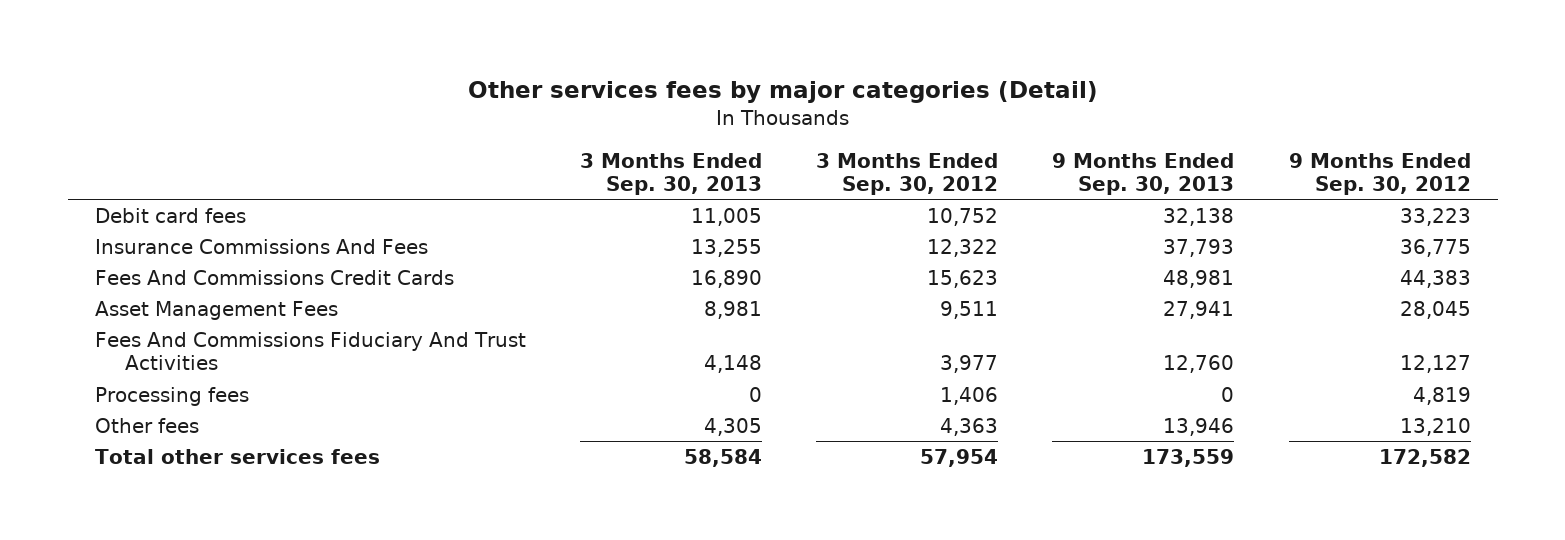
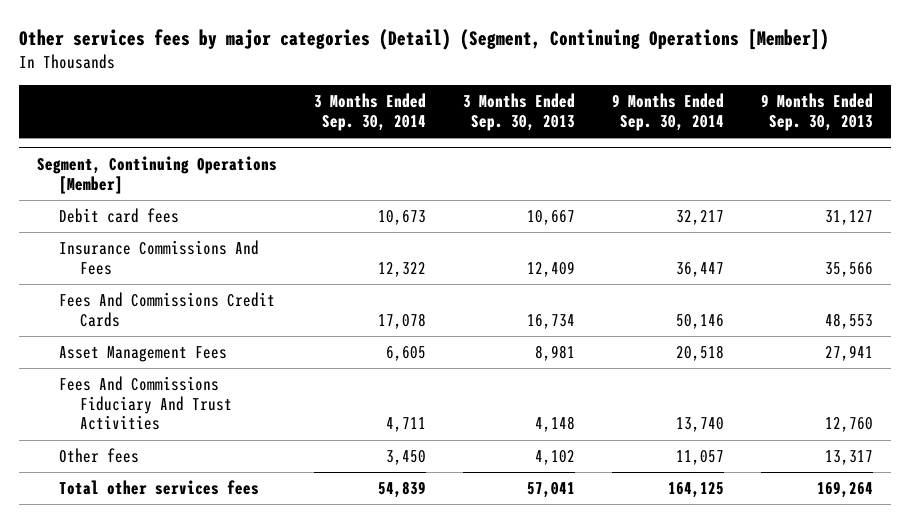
[467,81,1098,104] Other services fees by major categories (Detail) -> [18,28,829,50] Other services fees by major categories (Detail) (Segment, Continuing Operations [Member])
[816,152,999,196] 3 Months Ended Sep. 30, 2012 -> none
[1288,152,1471,196] 9 Months Ended Sep. 30, 2012 -> none
none -> [314,93,427,131] 3 Months Ended Sep. 30, 2014
none -> [611,93,724,131] 9 Months Ended Sep. 30, 2014
none -> [37,156,278,194] Segment, Continuing Operations [Member]
[690,207,762,226] 11,005 -> [526,210,575,226] 10,667
[1163,207,1235,226] 32,138 -> [824,210,873,226] 31,127
[690,238,762,257] 13,255 -> [526,260,575,277] 12,409
[1163,238,1235,257] 37,793 -> [824,261,873,277] 35,566
[690,269,762,288] 16,890 -> [526,313,575,329] 16,734
[1163,269,1235,288] 48,981 -> [824,312,873,329] 48,553
[94,386,249,406] Processing fees -> none
[703,417,762,436] 4,305 -> [534,450,575,466] 4,102
[1163,417,1235,436] 13,946 -> [824,450,873,466] 13,317
[683,448,762,467] 58,584 -> [526,482,575,499] 57,041
[1142,448,1235,467] 173,559 -> [816,481,873,499] 169,264

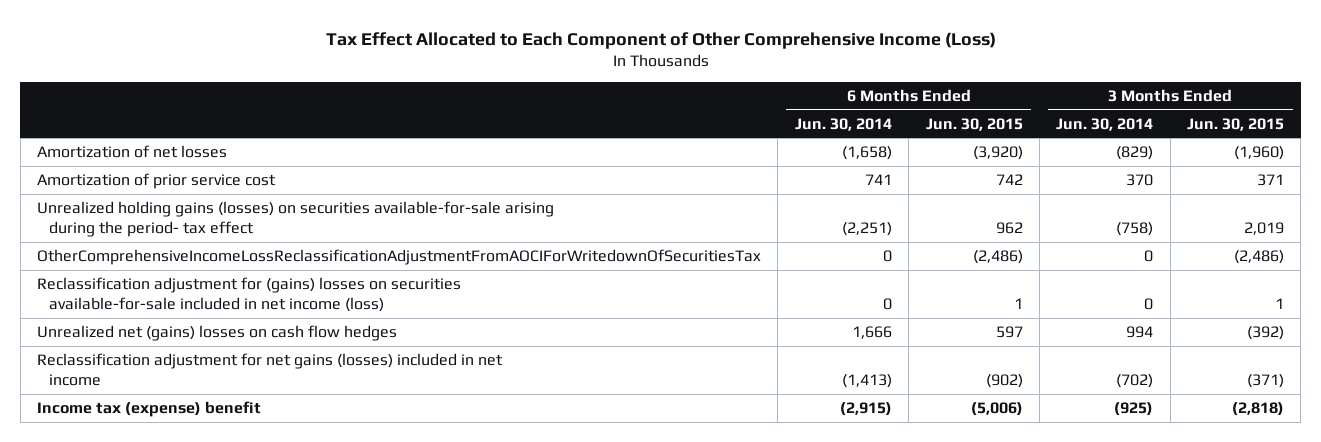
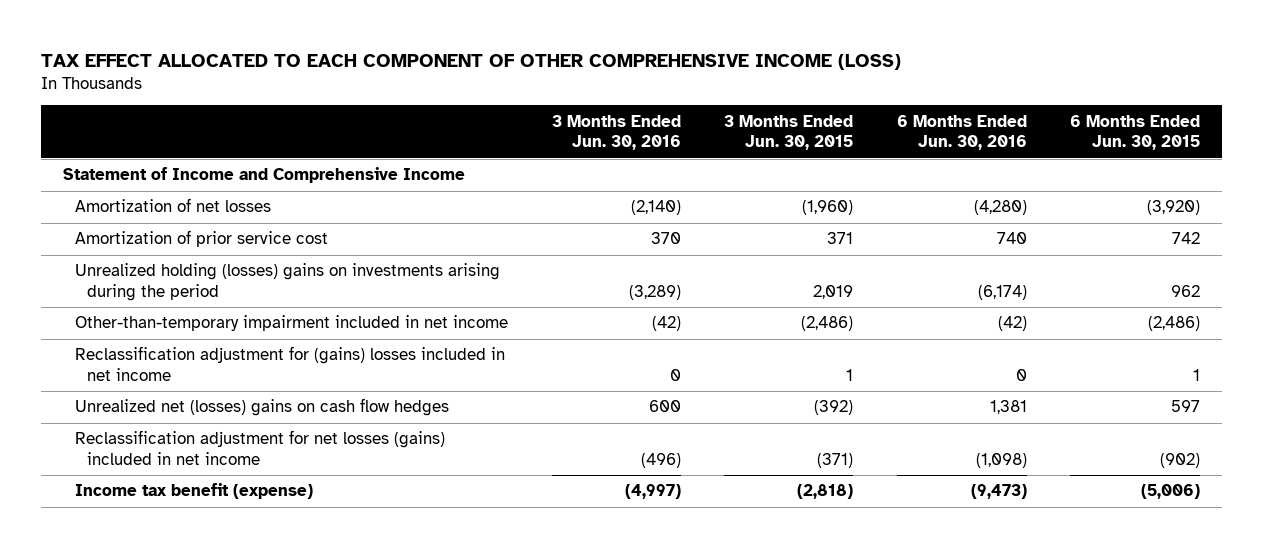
[325,31,996,49] Tax Effect Allocated to Each Component of Other Comprehensive Income (Loss) -> [41,53,902,70] TAX EFFECT ALLOCATED TO EACH COMPONENT OF OTHER COMPREHENSIVE INCOME (LOSS)
[794,117,892,131] Jun. 30, 2014 -> none
[1056,117,1154,131] Jun. 30, 2014 -> none
none -> [551,114,681,151] 3 Months Ended Jun. 30, 2016
none -> [896,114,1027,151] 6 Months Ended Jun. 30, 2016
none -> [63,167,466,184] Statement of Income and Comprehensive Income
[37,201,555,238] Unrealized holding gains (losses) on securities available-for-sale arising during the period- tax effect -> [75,263,501,301] Unrealized holding (losses) gains on investments arising during the period
[37,249,762,266] OtherComprehensiveIncomeLossReclassificationAdjustmentFromAOCIForWritedownOfSecuritiesTax -> [75,315,509,332] Other-than-temporary impairment included in net income
[37,277,462,313] Reclassification adjustment for (gains) losses on securities available-for-sale included in net income (loss) -> [75,346,506,381] Reclassification adjustment for (gains) losses included in net income
[37,325,398,342] Unrealized net (gains) losses on cash flow hedges -> [75,398,450,417] Unrealized net (losses) gains on cash flow hedges
[37,353,504,387] Reclassification adjustment for net gains (losses) included in net income -> [75,430,446,465] Reclassification adjustment for net losses (gains) included in net income
[37,401,262,418] Income tax (expense) benefit -> [75,483,314,500] Income tax benefit (expense)

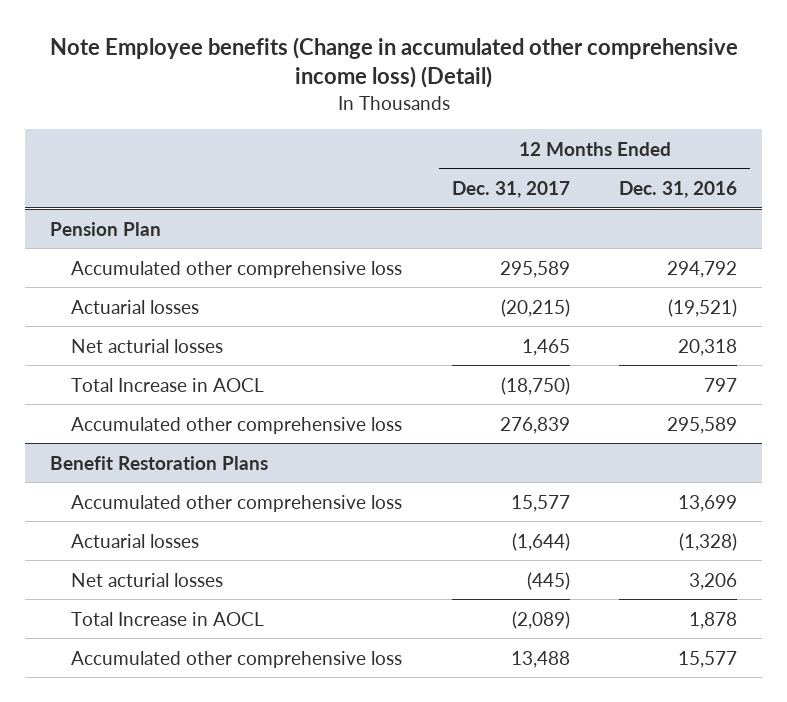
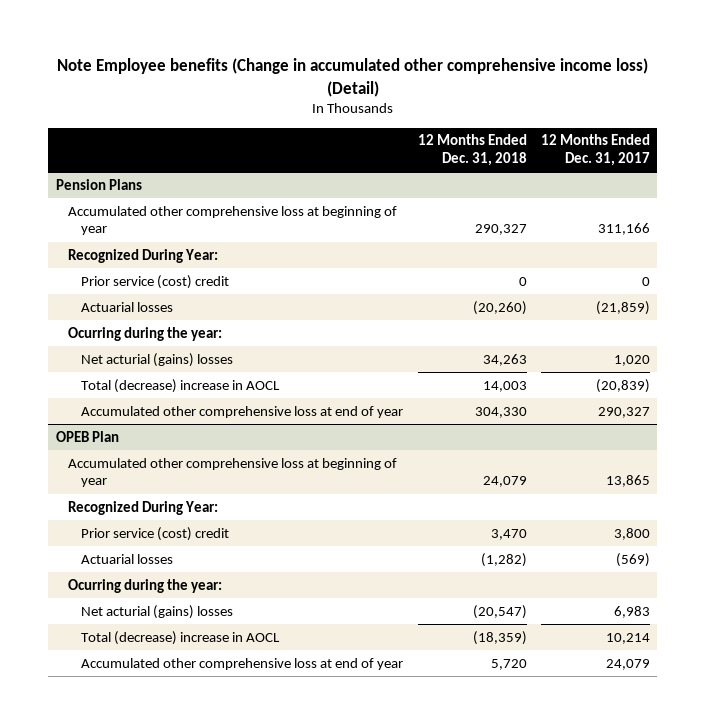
[619,180,738,198] Dec. 31, 2016 -> none
none -> [417,134,527,167] 12 Months Ended Dec. 31, 2018
[49,455,268,470] Benefit Restoration Plans -> none
[49,221,161,236] Pension Plan -> [55,178,142,190] Pension Plans
[70,260,402,278] Accumulated other comprehensive loss -> [68,205,398,236] Accumulated other comprehensive loss at beginning of year
[499,260,570,278] 295,589 -> [598,223,651,236] 311,166
none -> [68,248,219,263] Recognized During Year:
none -> [80,274,229,289] Prior service (cost) credit
[500,298,570,317] (20,215) -> [596,300,651,315] (21,859)
none -> [68,326,223,341] Ocurring during the year:
[70,338,223,353] Net acturial losses -> [80,352,233,367] Net acturial (gains) losses
[521,338,570,356] 1,465 -> [614,354,651,366] 1,020
[70,377,264,392] Total Increase in AOCL -> [80,378,280,393] Total (decrease) increase in AOCL
[500,376,570,395] (18,750) -> [596,378,651,393] (20,839)
[70,416,402,434] Accumulated other comprehensive loss -> [80,405,403,418] Accumulated other comprehensive loss at end of year
[499,416,570,434] 276,839 -> [598,406,651,418] 290,327
none -> [55,430,119,442] OPEB Plan
[70,494,402,512] Accumulated other comprehensive loss -> [68,457,398,488] Accumulated other comprehensive loss at beginning of year
[510,494,570,512] 15,577 -> [606,475,651,488] 13,865
none -> [68,500,219,515] Recognized During Year:
none -> [80,526,229,541] Prior service (cost) credit
[511,532,570,551] (1,644) -> [616,552,651,567] (569)
none -> [68,578,223,593] Ocurring during the year:
[70,572,223,587] Net acturial losses -> [80,604,233,619] Net acturial (gains) losses
[526,571,570,590] (445) -> [614,605,651,618] 6,983
[70,611,264,626] Total Increase in AOCL -> [80,630,280,645] Total (decrease) increase in AOCL
[511,610,570,629] (2,089) -> [606,632,651,644] 10,214
[70,650,402,668] Accumulated other comprehensive loss -> [80,657,403,670] Accumulated other comprehensive loss at end of year
[510,650,570,668] 13,488 -> [606,658,651,670] 24,079

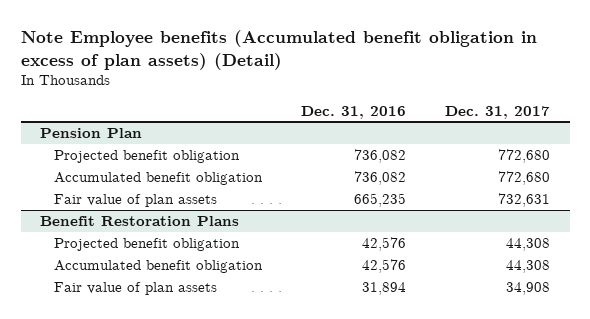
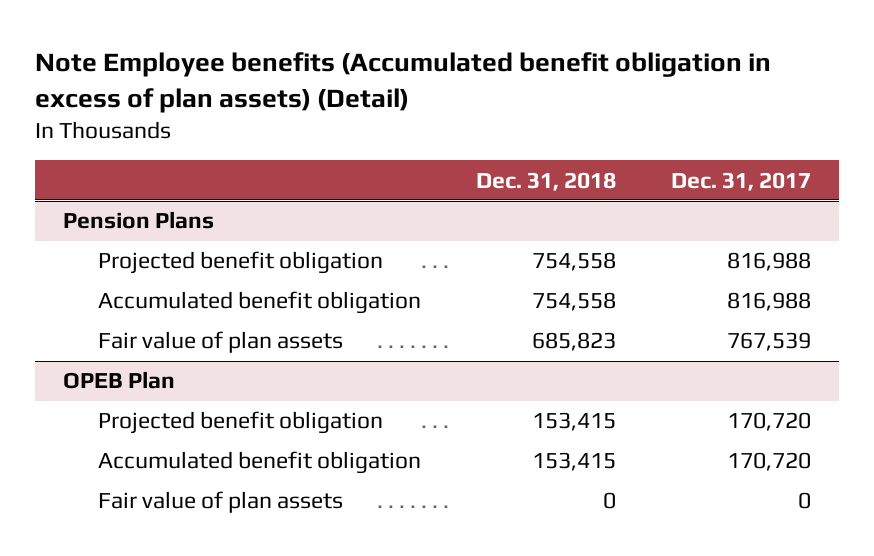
[301,105,407,119] Dec. 31, 2016 -> none
none -> [476,171,617,191] Dec. 31, 2018
[40,215,240,226] Benefit Restoration Plans -> none
[40,127,143,138] Pension Plan -> [62,211,214,230] Pension Plans
[498,148,551,163] 772,680 -> [727,252,812,272] 816,988
[498,170,551,185] 772,680 -> [727,292,812,312] 816,988
[498,192,551,207] 732,631 -> [727,332,812,352] 767,539
none -> [62,371,175,390] OPEB Plan
[506,237,551,251] 44,308 -> [727,412,812,432] 170,720
[506,259,551,273] 44,308 -> [727,452,812,472] 170,720
[506,281,551,295] 34,908 -> [798,492,812,510] 0

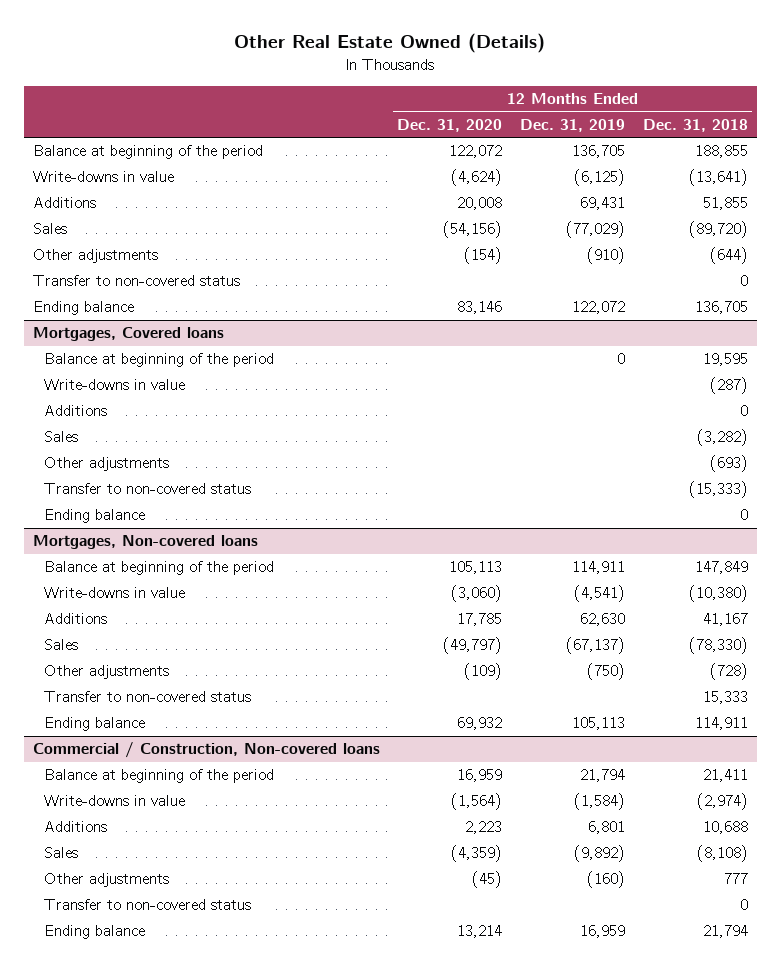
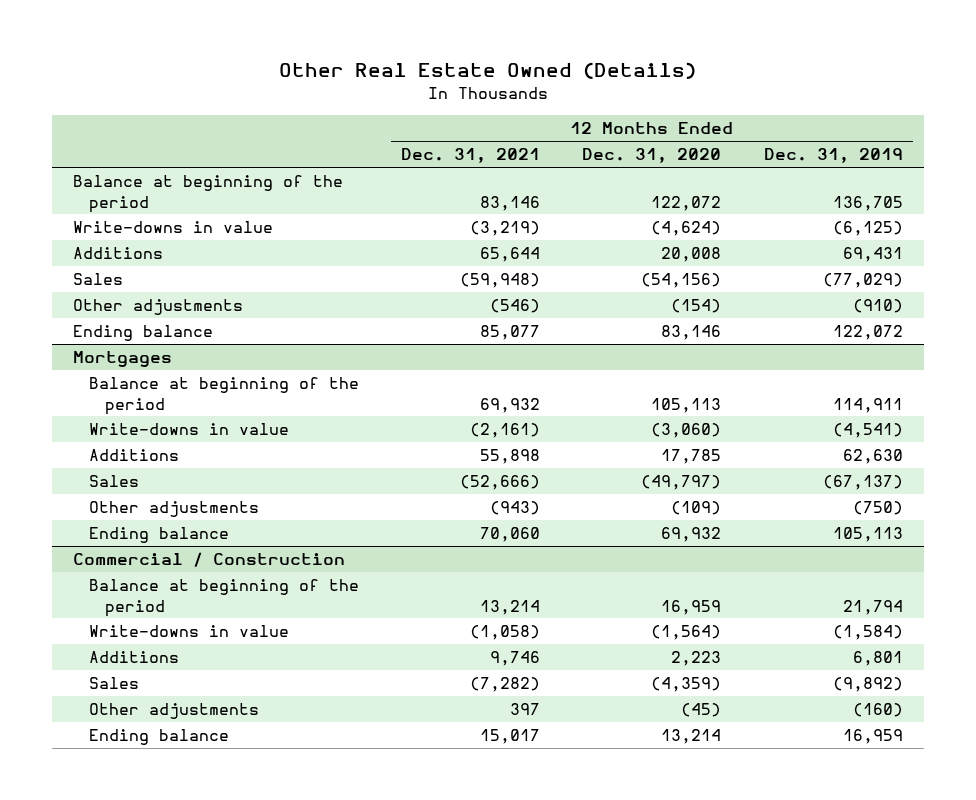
[642,119,748,133] Dec. 31, 2018 -> none
none -> [401,148,541,164] Dec. 31, 2021
[32,275,240,287] Transfer to non-covered status -> none
[32,327,224,342] Mortgages, Covered loans -> none
[44,353,275,368] Balance at beginning of the period -> none
[44,379,186,391] Write-downs in value -> none
[44,405,108,417] Additions -> none
[44,431,79,443] Sales -> none
[44,457,170,472] Other adjustments -> none
[44,483,252,495] Transfer to non-covered status -> none
[44,509,146,524] Ending balance -> none
[32,535,258,550] Mortgages, Non-covered loans -> none
none -> [73,351,173,368] Mortgages
[44,691,252,703] Transfer to non-covered status -> none
[32,742,380,759] Commercial / Construction, Non-covered loans -> none
none -> [73,552,346,568] Commercial / Construction
[44,899,252,911] Transfer to non-covered status -> none

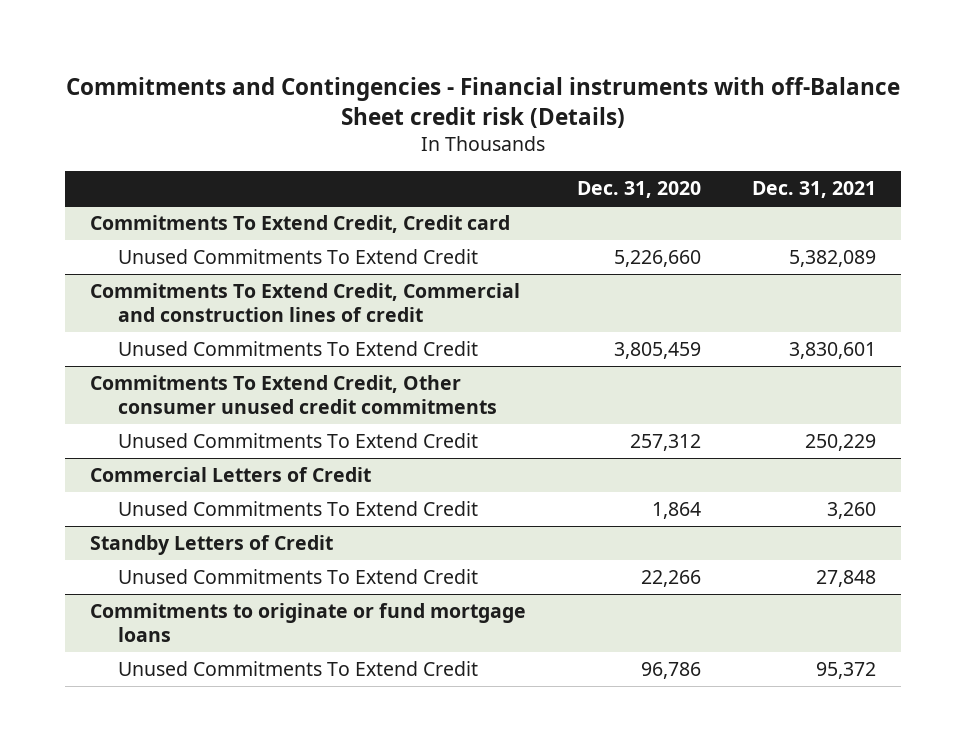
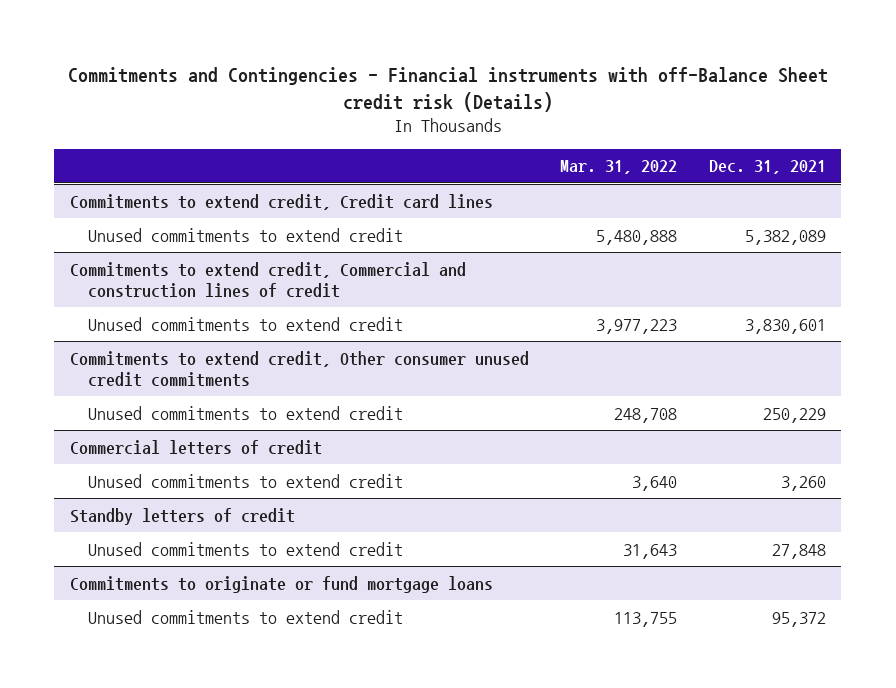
[576,180,701,198] Dec. 31, 2020 -> none
none -> [560,160,678,175] Mar. 31, 2022
[90,215,511,234] Commitments To Extend Credit, Credit card -> [69,193,493,210] Commitments to extend credit, Credit card lines
[117,249,478,265] Unused Commitments To Extend Credit -> [88,227,404,242] Unused commitments to extend credit
[90,283,521,322] Commitments To Extend Credit, Commercial and construction lines of credit -> [69,261,466,298] Commitments to extend credit, Commercial and construction lines of credit
[117,341,478,357] Unused Commitments To Extend Credit -> [88,316,404,331] Unused commitments to extend credit
[90,375,497,414] Commitments To Extend Credit, Other consumer unused credit commitments -> [69,350,529,387] Commitments to extend credit, Other consumer unused credit commitments
[117,433,478,449] Unused Commitments To Extend Credit -> [88,405,404,420] Unused commitments to extend credit
[90,467,372,483] Commercial Letters of Credit -> [69,439,322,455] Commercial letters of credit
[117,501,478,517] Unused Commitments To Extend Credit -> [88,473,404,488] Unused commitments to extend credit
[90,535,334,556] Standby Letters of Credit -> [69,507,295,525] Standby letters of credit
[117,569,478,585] Unused Commitments To Extend Credit -> [88,541,404,556] Unused commitments to extend credit
[117,661,478,677] Unused Commitments To Extend Credit -> [88,609,404,624] Unused commitments to extend credit

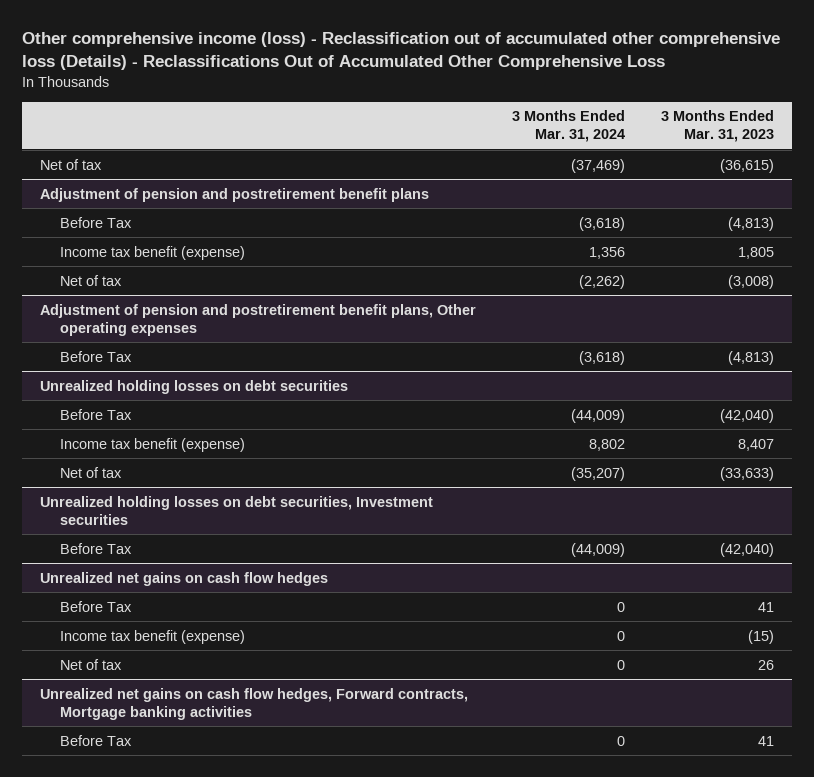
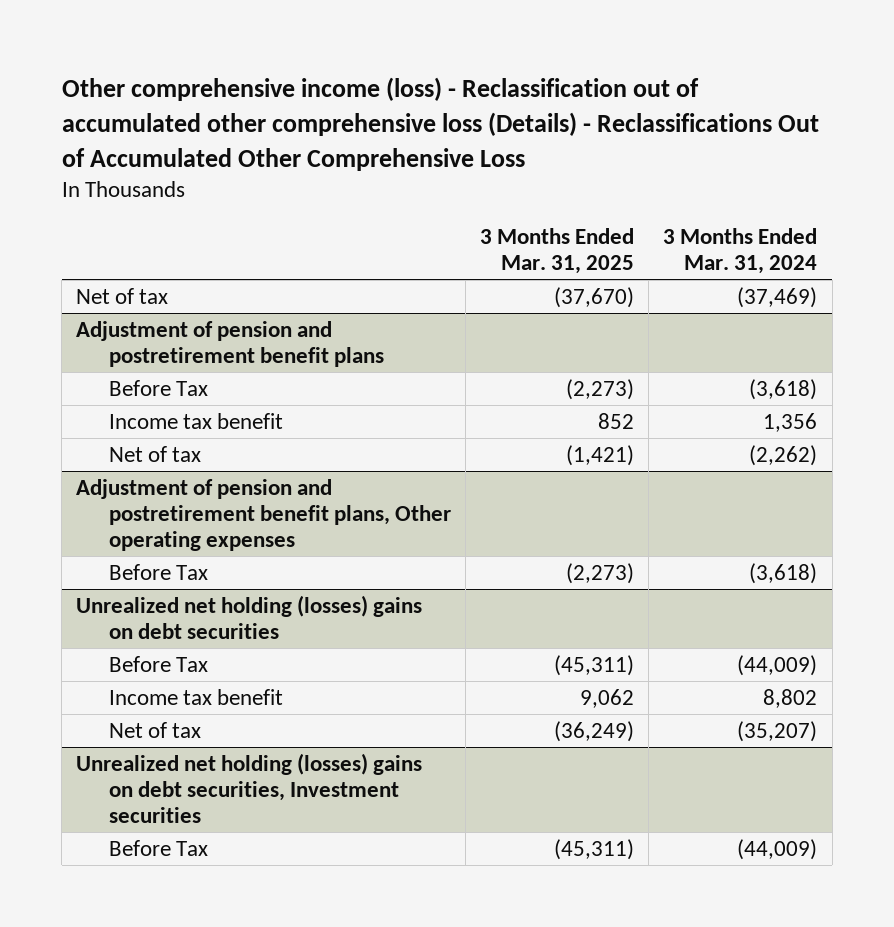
[661,110,775,143] 3 Months Ended Mar. 31, 2023 -> none
none -> [479,227,634,274] 3 Months Ended Mar. 31, 2025
[60,245,246,260] Income tax benefit (expense) -> [108,412,283,429] Income tax benefit
[39,379,348,394] Unrealized holding losses on debt securities -> [76,594,423,639] Unrealized net holding (losses) gains on debt securities
[60,437,246,452] Income tax benefit (expense) -> [108,688,283,705] Income tax benefit
[39,495,433,525] Unrealized holding losses on debt securities, Investment securities -> [76,752,423,823] Unrealized net holding (losses) gains on debt securities, Investment securities
[39,571,328,586] Unrealized net gains on cash flow hedges -> none
[60,600,133,612] Before Tax -> none
[60,629,246,644] Income tax benefit (expense) -> none
[60,658,123,670] Net of tax -> none
[39,687,468,720] Unrealized net gains on cash flow hedges, Forward contracts, Mortgage banking activities -> none
[60,734,133,746] Before Tax -> none

